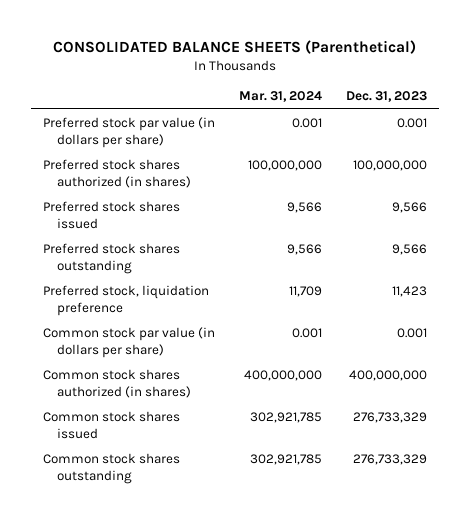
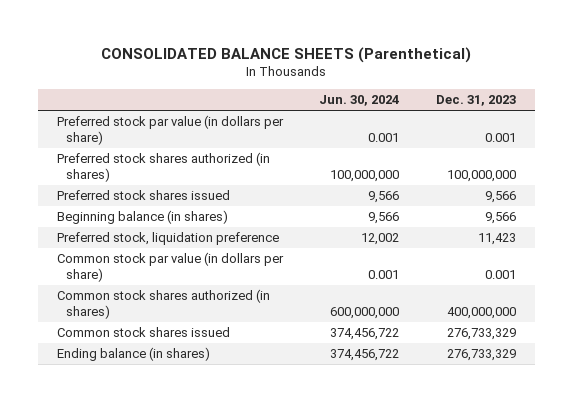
[238,91,322,103] Mar. 31, 2024 -> none
none -> [319,95,400,107] Jun. 30, 2024
[42,242,180,274] Preferred stock shares outstanding -> [56,210,228,225] Beginning balance (in shares)
[42,452,180,484] Common stock shares outstanding -> [56,347,210,362] Ending balance (in shares)

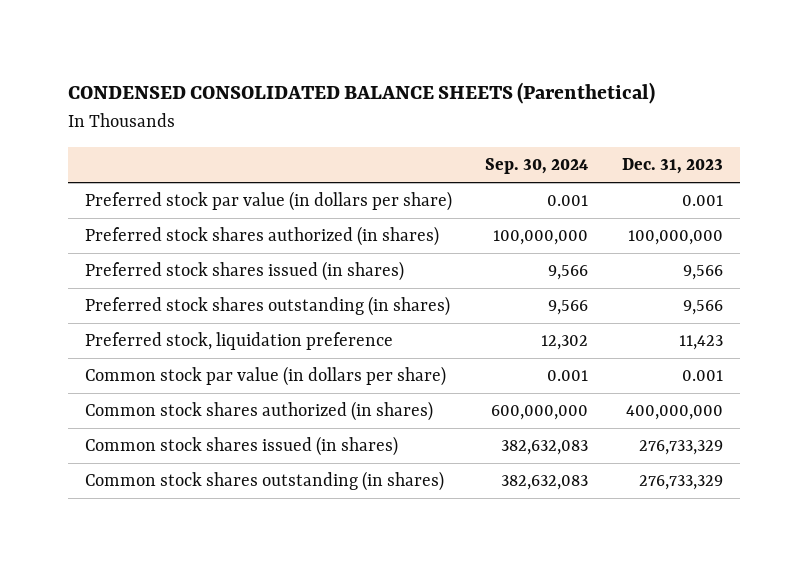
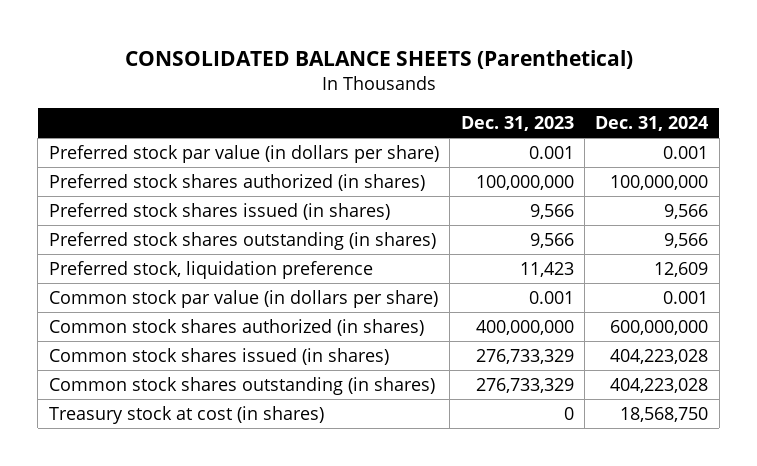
[68,82,656,105] CONDENSED CONSOLIDATED BALANCE SHEETS (Parenthetical) -> [124,49,633,69] CONSOLIDATED BALANCE SHEETS (Parenthetical)
[485,158,589,175] Sep. 30, 2024 -> none
none -> [595,116,709,132] Dec. 31, 2024
none -> [48,405,324,424] Treasury stock at cost (in shares)

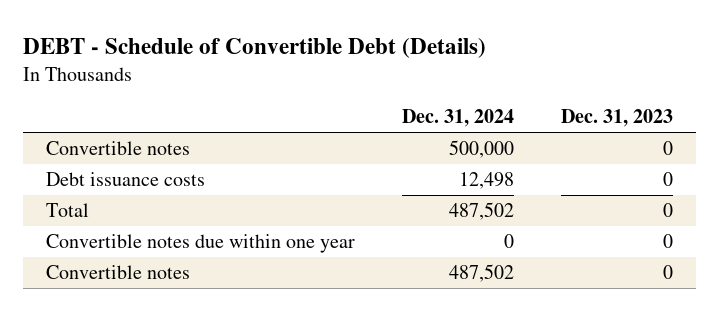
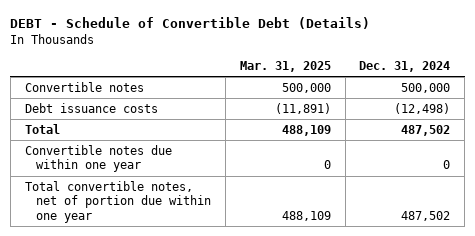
[560,108,673,127] Dec. 31, 2023 -> none
none -> [239,60,331,72] Mar. 31, 2025
[459,172,515,190] 12,498 -> [394,102,451,114] (12,498)
[46,265,191,280] Convertible notes -> [24,180,212,223] Total convertible notes, net of portion due within one year

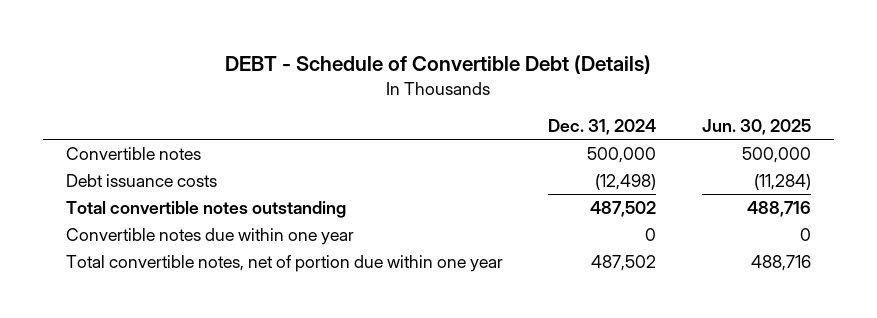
[239,60,331,72] Mar. 31, 2025 -> none
none -> [702,119,812,136] Jun. 30, 2025
[24,123,60,134] Total -> [65,200,346,218] Total convertible notes outstanding

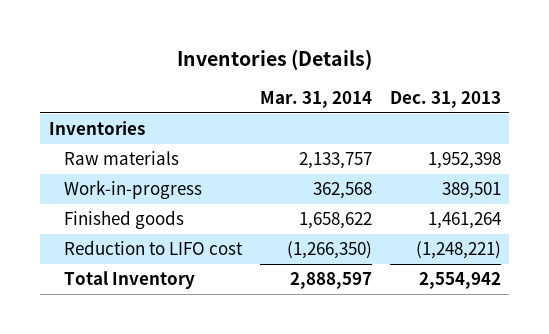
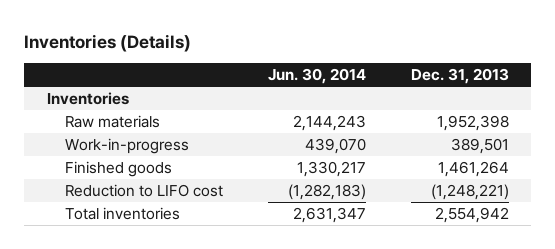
[259,90,372,108] Mar. 31, 2014 -> none
none -> [267,68,366,85] Jun. 30, 2014
[64,271,196,290] Total Inventory -> [65,206,181,220] Total inventories

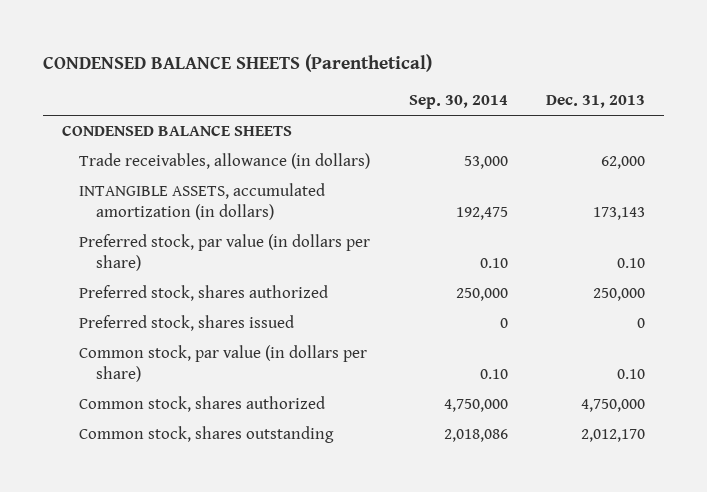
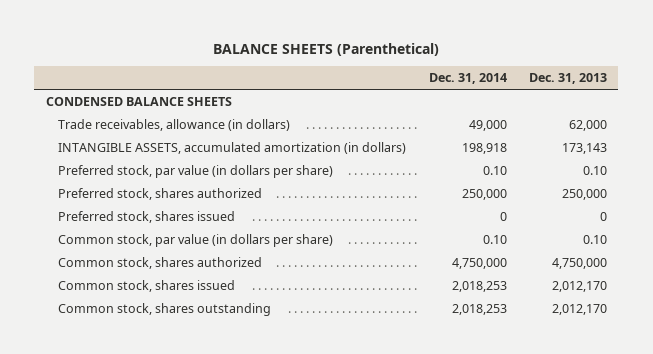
[42,53,432,72] CONDENSED BALANCE SHEETS (Parenthetical) -> [213,42,440,56] BALANCE SHEETS (Parenthetical)
[408,95,508,110] Sep. 30, 2014 -> none
none -> [428,73,507,85] Dec. 31, 2014
none -> [57,280,235,293] Common stock, shares issued

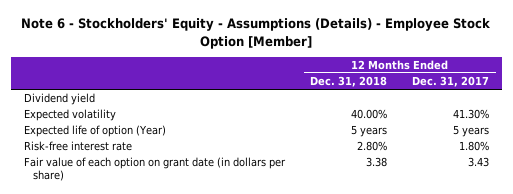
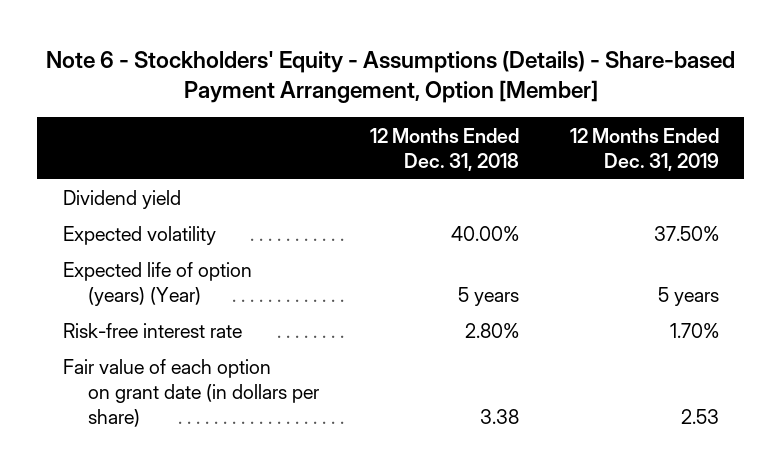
[21,18,491,49] Note 6 - Stockholders' Equity - Assumptions (Details) - Employee Stock Option [Member] -> [45,50,735,103] Note 6 - Stockholders' Equity - Assumptions (Details) - Share-based Payment Arrangement, Option [Member]
[412,76,490,88] Dec. 31, 2017 -> none
none -> [569,127,719,171] 12 Months Ended Dec. 31, 2019
[23,125,166,138] Expected life of option (Year) -> [62,262,252,307] Expected life of option (years) (Year)

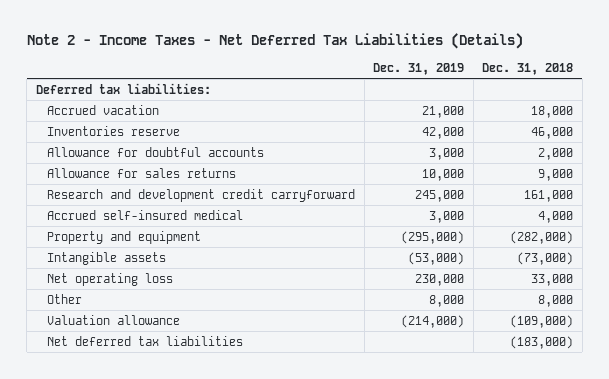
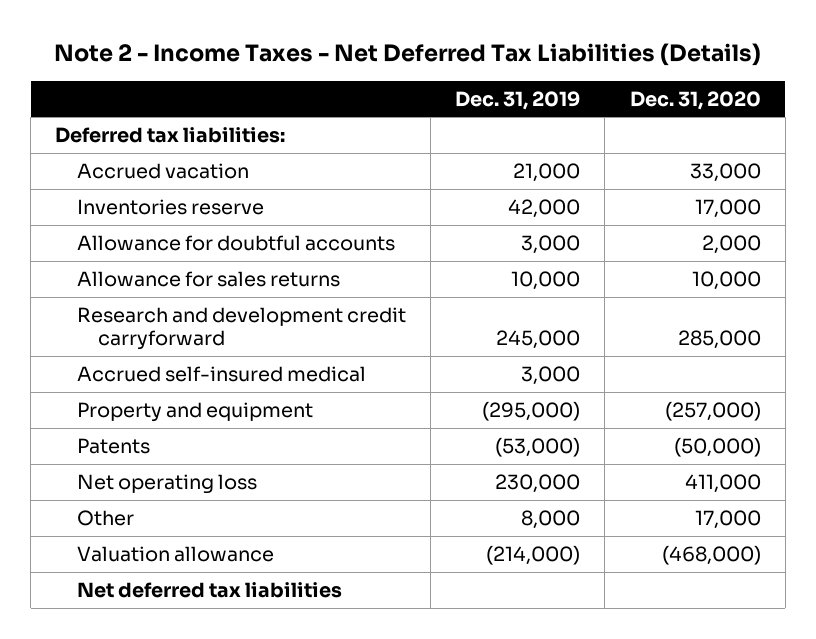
[482,63,574,76] Dec. 31, 2018 -> none
none -> [629,90,761,110] Dec. 31, 2020
[47,251,167,265] Intangible assets -> [76,437,150,454] Patents

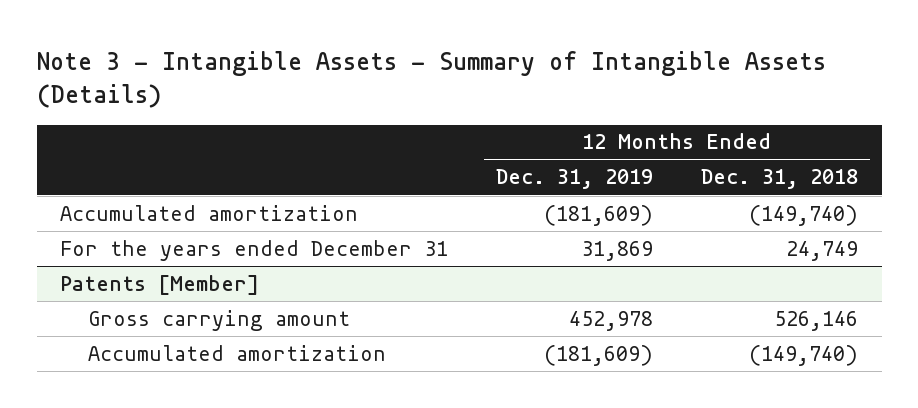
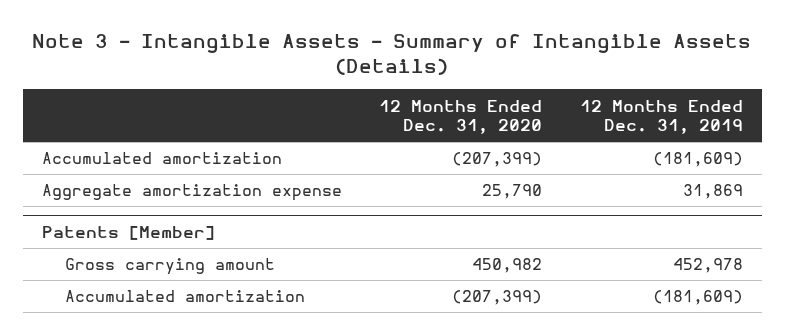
[700,169,858,190] Dec. 31, 2018 -> none
none -> [379,99,543,135] 12 Months Ended Dec. 31, 2020
[60,239,449,261] For the years ended December 31 -> [41,184,342,202] Aggregate amortization expense

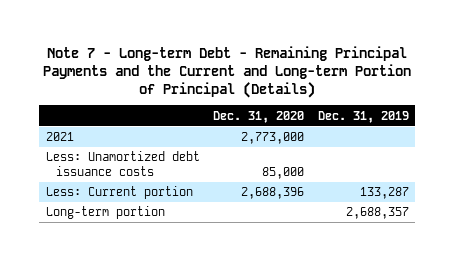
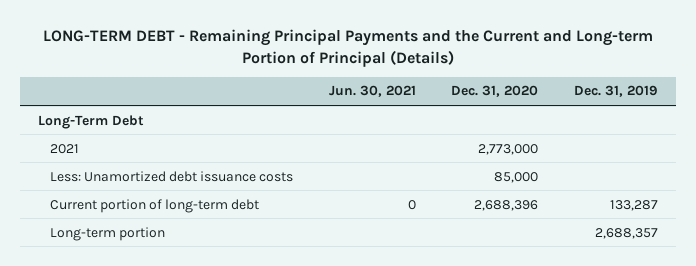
[43,45,412,98] Note 7 - Long-term Debt - Remaining Principal Payments and the Current and Long-term Portion of Principal (Details) -> [42,29,653,67] LONG-TERM DEBT - Remaining Principal Payments and the Current and Long-term Portion of Principal (Details)
none -> [328,85,416,98] Jun. 30, 2021
none -> [37,114,144,129] Long-Term Debt
[46,186,194,200] Less: Current portion -> [50,198,260,213] Current portion of long-term debt

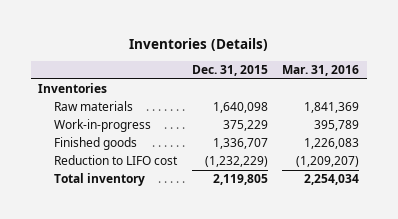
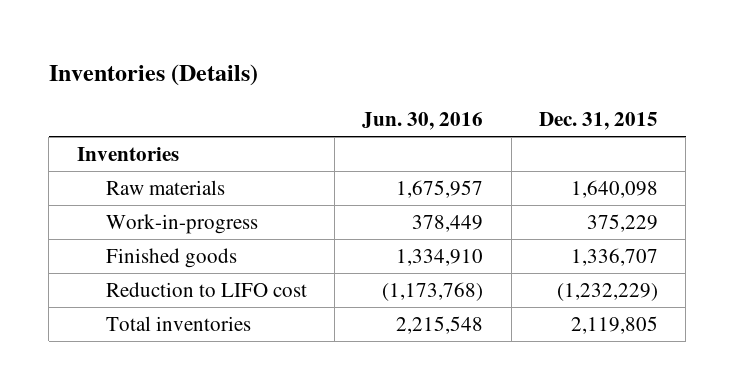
[282,65,360,77] Mar. 31, 2016 -> none
none -> [362,112,484,131] Jun. 30, 2016
[54,173,146,187] Total inventory -> [106,315,252,331] Total inventories

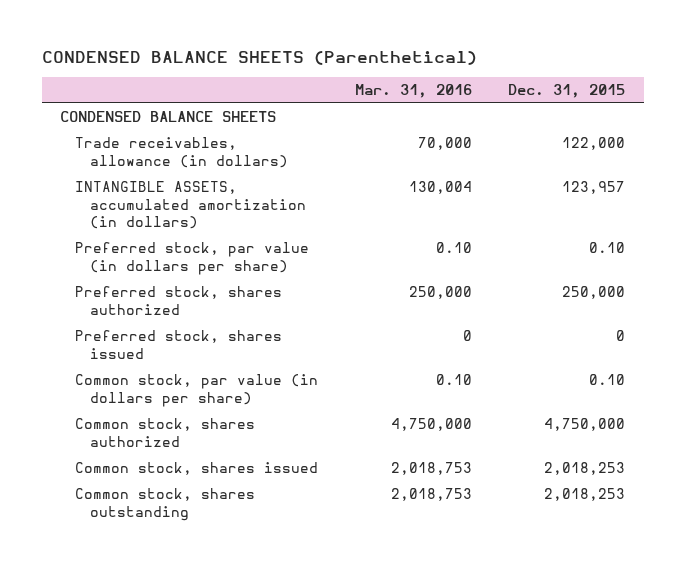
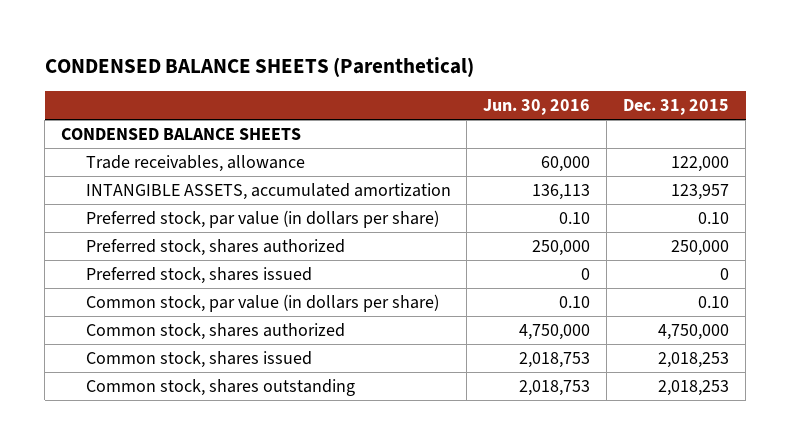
[354,84,472,99] Mar. 31, 2016 -> none
none -> [483,98,591,115] Jun. 30, 2016
[75,137,289,168] Trade receivables, allowance (in dollars) -> [85,155,305,173] Trade receivables, allowance
[75,181,307,230] INTANGIBLE ASSETS, accumulated amortization (in dollars) -> [85,183,451,201] INTANGIBLE ASSETS, accumulated amortization

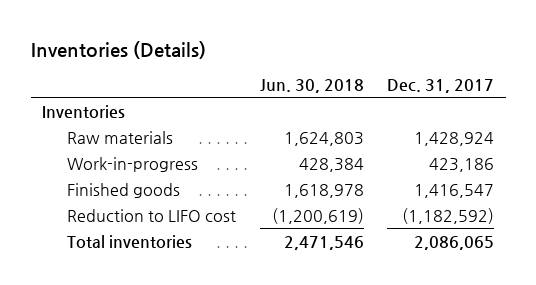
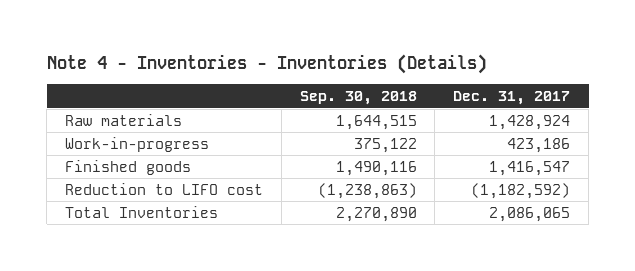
[30,40,206,59] Inventories (Details) -> [46,54,487,75] Note 4 - Inventories - Inventories (Details)
[259,79,364,94] Jun. 30, 2018 -> none
none -> [299,90,417,105] Sep. 30, 2018
[42,104,126,118] Inventories -> none
[67,234,193,248] Total inventories -> [64,205,218,218] Total Inventories

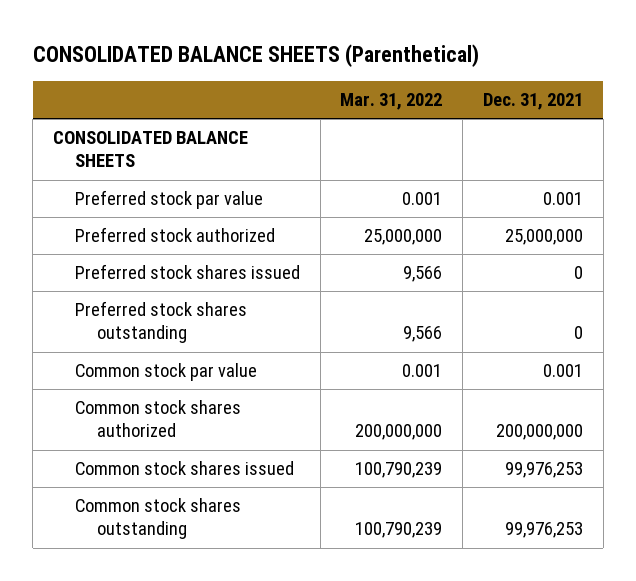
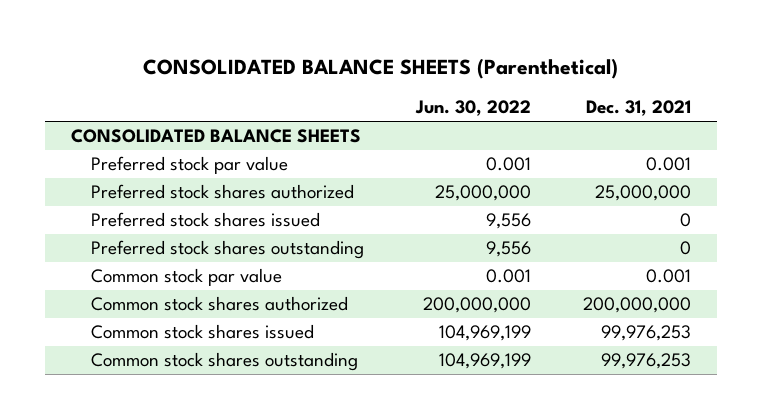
[340,92,443,110] Mar. 31, 2022 -> none
none -> [414,100,531,117] Jun. 30, 2022
[74,227,275,243] Preferred stock authorized -> [90,184,354,200] Preferred stock shares authorized

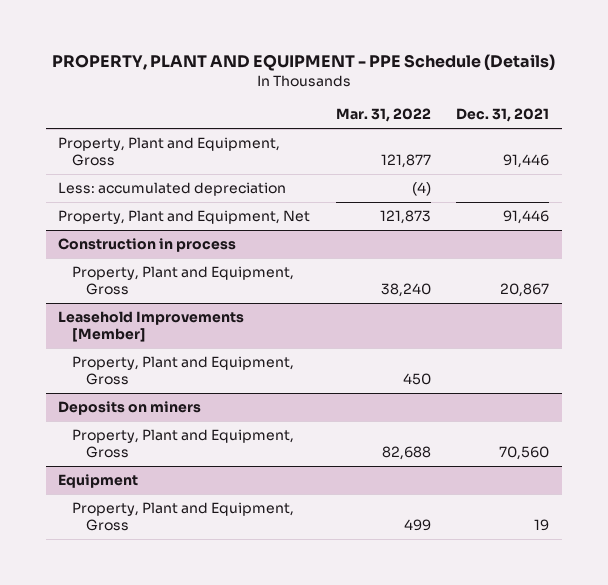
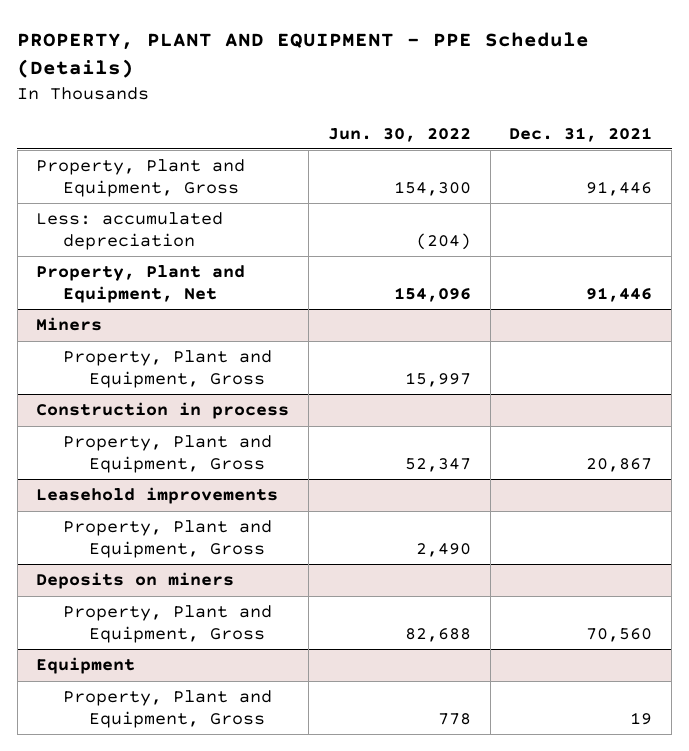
[335,108,431,123] Mar. 31, 2022 -> none
none -> [327,127,471,142] Jun. 30, 2022
none -> [36,317,103,332] Miners
none -> [62,350,272,389] Property, Plant and Equipment, Gross
[58,311,245,342] Leasehold Improvements [Member] -> [36,487,279,505] Leasehold improvements

